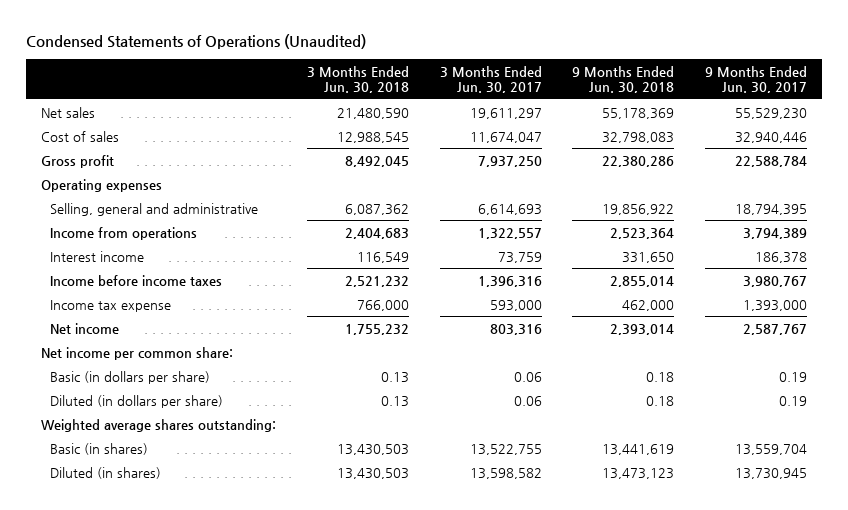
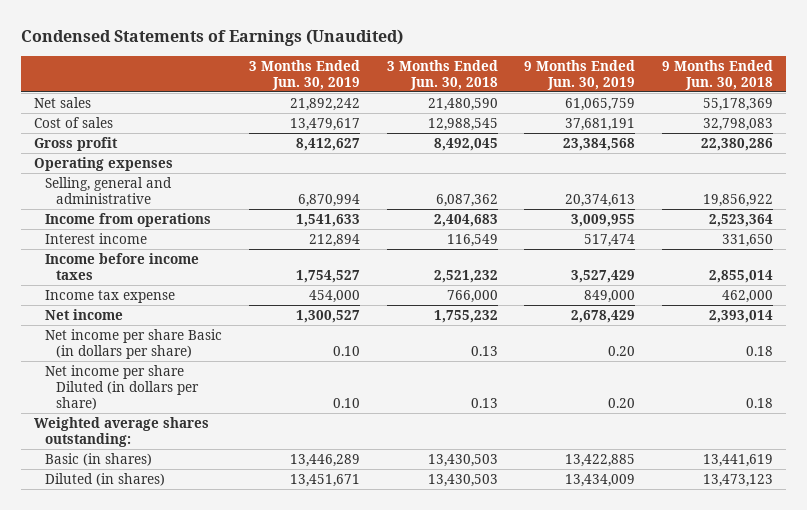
[25,33,366,49] Condensed Statements of Operations (Unaudited) -> [21,29,404,47] Condensed Statements of Earnings (Unaudited)
[439,65,542,94] 3 Months Ended Jun. 30, 2017 -> none
[705,65,808,94] 9 Months Ended Jun. 30, 2017 -> none
none -> [248,59,360,90] 3 Months Ended Jun. 30, 2019
none -> [524,59,636,90] 9 Months Ended Jun. 30, 2019
[41,346,234,360] Net income per common share: -> none
[50,370,211,384] Basic (in dollars per share) -> [45,328,223,359] Net income per share Basic (in dollars per share)
[50,394,224,408] Diluted (in dollars per share) -> [45,364,200,410] Net income per share Diluted (in dollars per share)

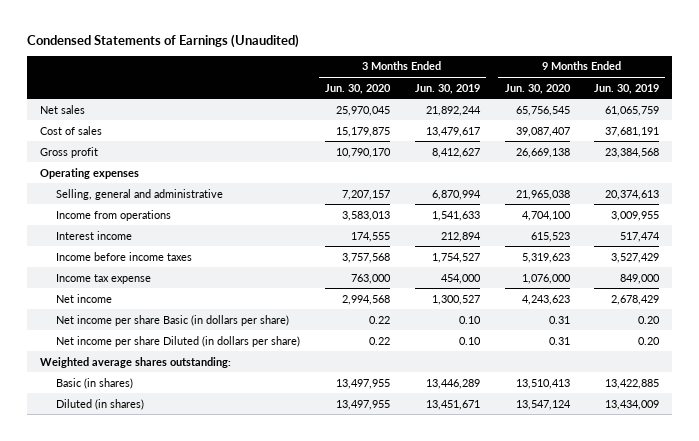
[386,59,498,90] 3 Months Ended Jun. 30, 2018 -> none
[661,59,773,90] 9 Months Ended Jun. 30, 2018 -> none
none -> [325,83,392,94] Jun. 30, 2020
none -> [504,83,571,94] Jun. 30, 2020
[289,97,360,111] 21,892,242 -> [425,105,481,116] 21,892,244

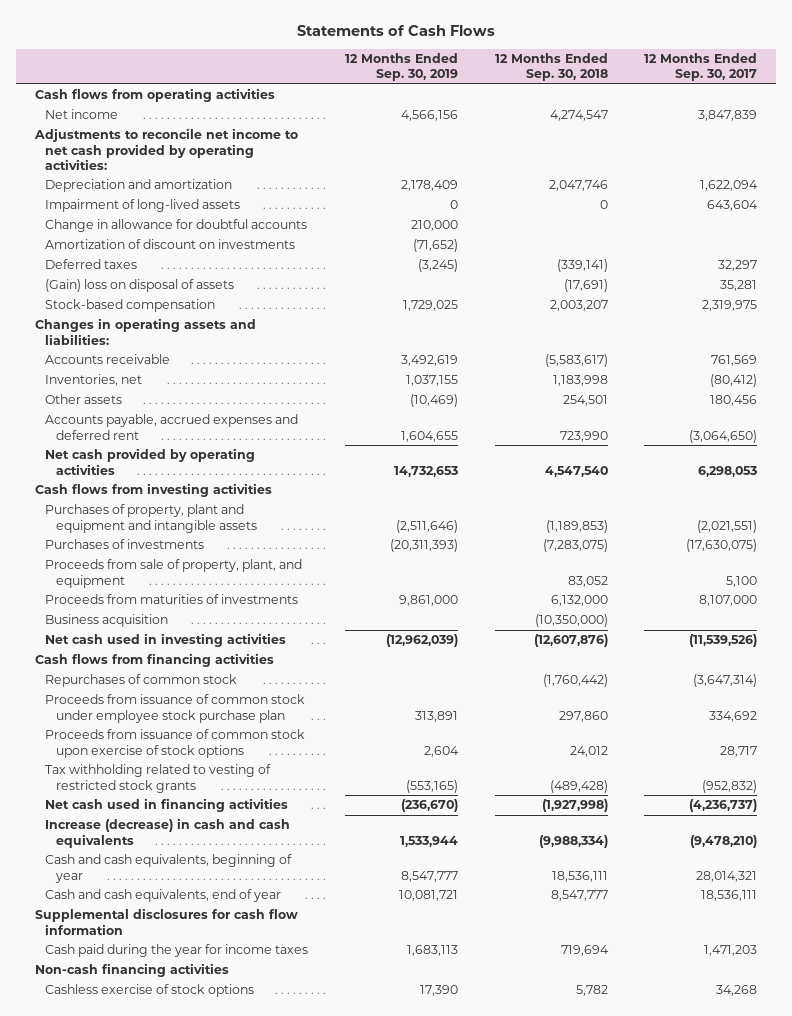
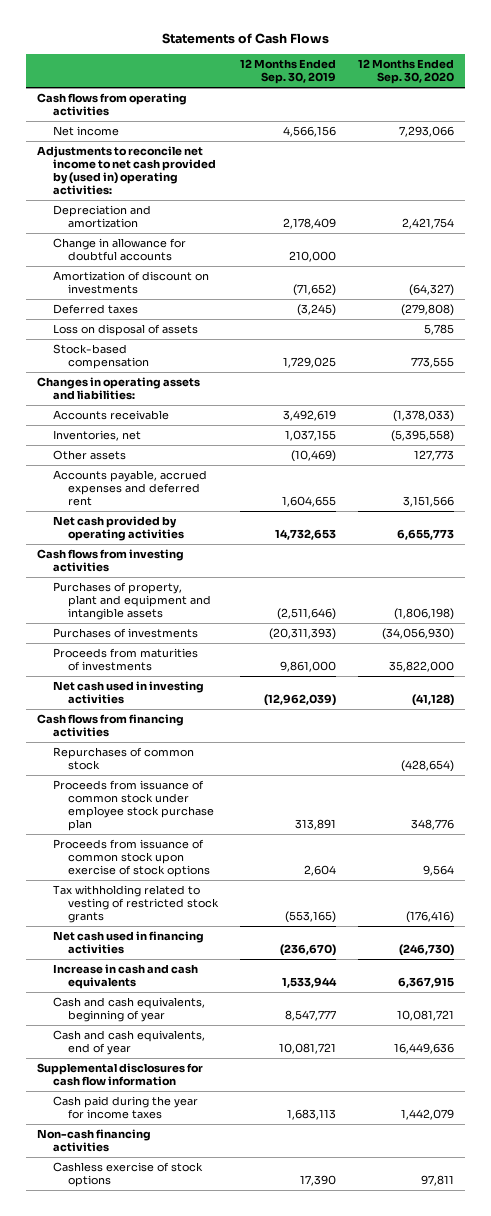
[494,52,608,82] 12 Months Ended Sep. 30, 2018 -> none
[644,52,758,82] 12 Months Ended Sep. 30, 2017 -> none
none -> [358,59,455,85] 12 Months Ended Sep. 30, 2020
[33,128,298,170] Adjustments to reconcile net income to net cash provided by operating activities: -> [36,146,216,195] Adjustments to reconcile net income to net cash provided by (used in) operating activities:
[45,199,241,213] Impairment of long-lived assets -> none
[45,279,235,293] (Gain) loss on disposal of assets -> [52,324,198,337] Loss on disposal of assets
[45,559,303,588] Proceeds from sale of property, plant, and equipment -> none
[45,614,169,628] Business acquisition -> none
[45,818,291,848] Increase (decrease) in cash and cash equivalents -> [52,964,198,990] Increase in cash and cash equivalents

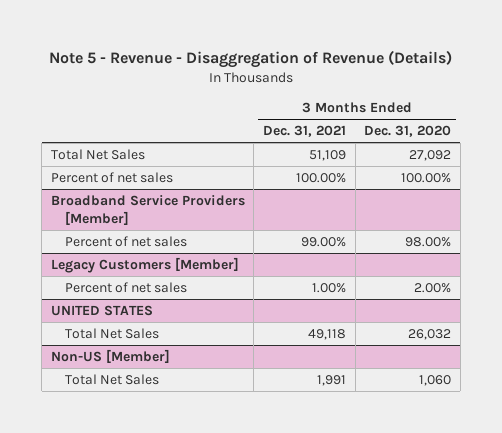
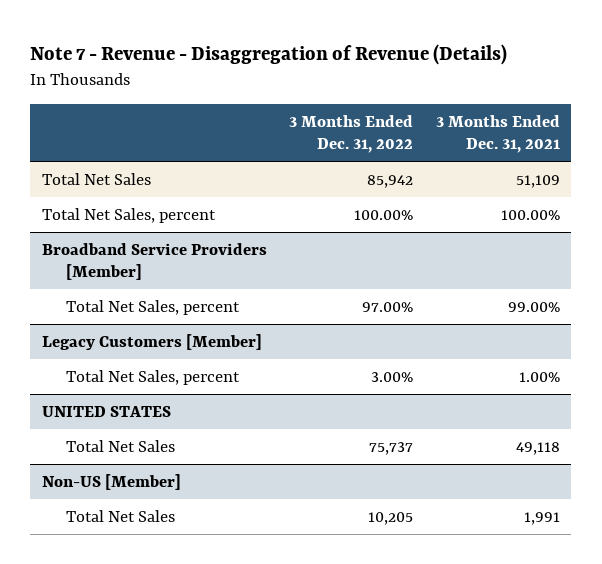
[48,50,452,69] Note 5 - Revenue - Disaggregation of Revenue (Details) -> [30,43,508,65] Note 7 - Revenue - Disaggregation of Revenue (Details)
[364,125,452,138] Dec. 31, 2020 -> none
none -> [289,114,414,154] 3 Months Ended Dec. 31, 2022
[50,171,173,183] Percent of net sales -> [41,207,216,223] Total Net Sales, percent
[64,235,187,247] Percent of net sales -> [66,299,241,315] Total Net Sales, percent
[64,281,187,293] Percent of net sales -> [66,369,241,385] Total Net Sales, percent

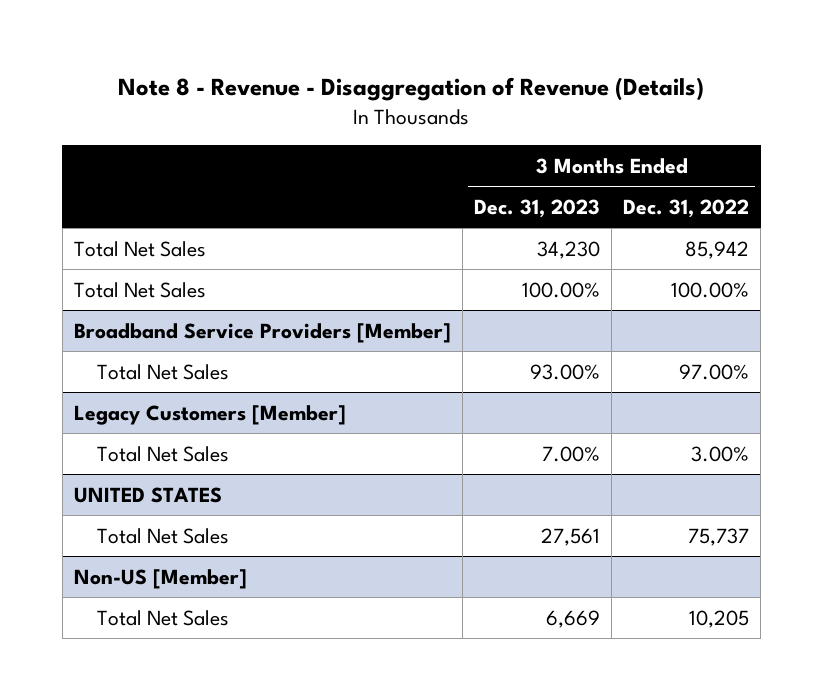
[30,43,508,65] Note 7 - Revenue - Disaggregation of Revenue (Details) -> [118,77,705,102] Note 8 - Revenue - Disaggregation of Revenue (Details)
[436,114,561,154] 3 Months Ended Dec. 31, 2021 -> none
none -> [473,198,600,218] Dec. 31, 2023
[41,207,216,223] Total Net Sales, percent -> [73,281,206,298] Total Net Sales
[66,299,241,315] Total Net Sales, percent -> [97,363,230,380] Total Net Sales
[66,369,241,385] Total Net Sales, percent -> [97,445,230,462] Total Net Sales

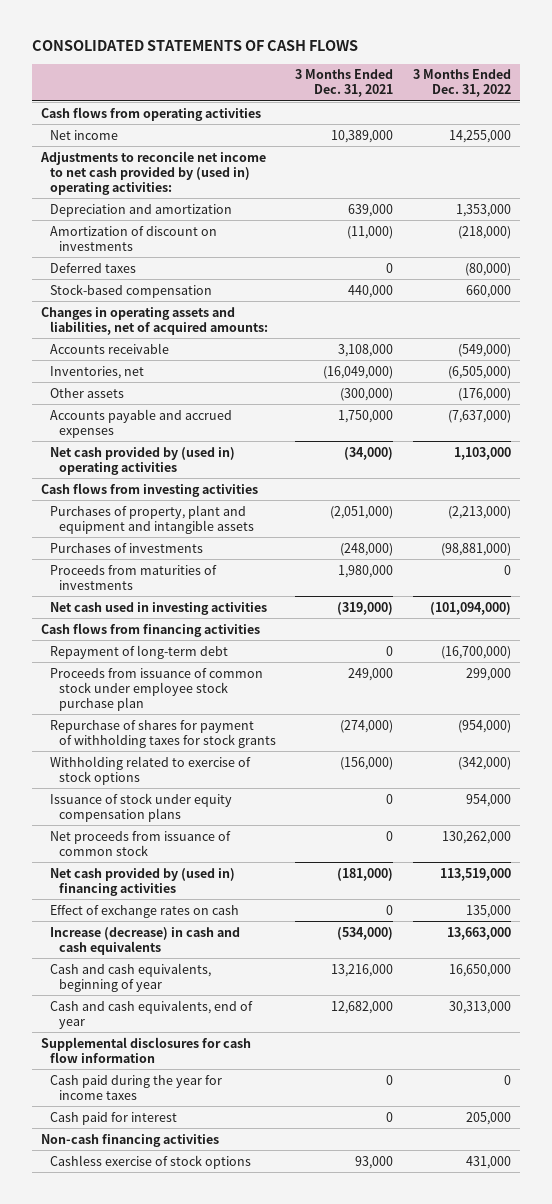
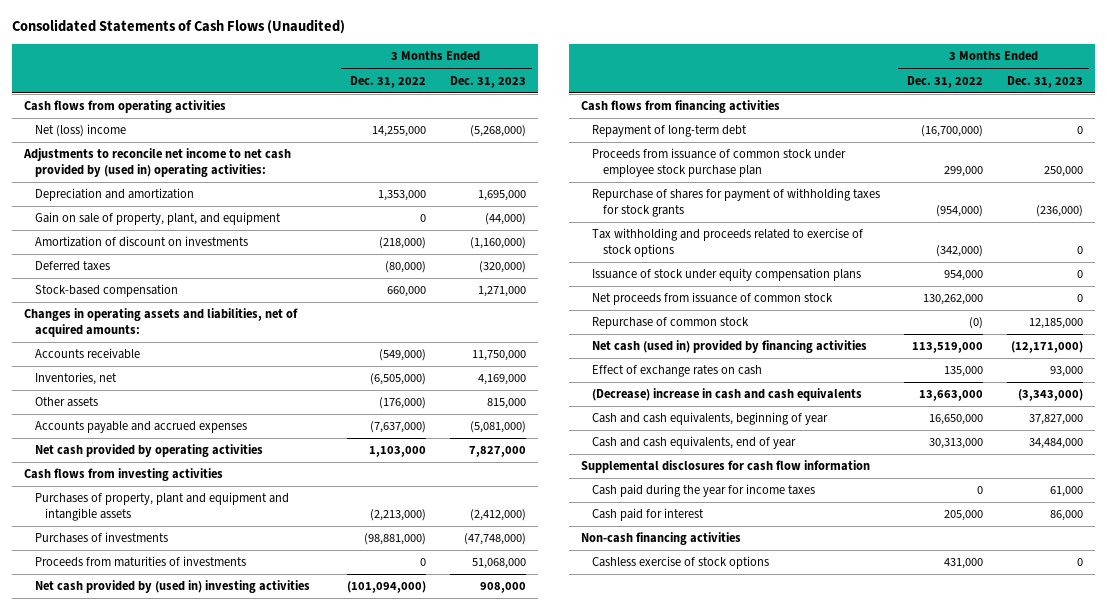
[31,40,358,52] CONSOLIDATED STATEMENTS OF CASH FLOWS -> [11,19,345,35] Consolidated Statements of Cash Flows (Unaudited)
[295,69,394,98] 3 Months Ended Dec. 31, 2021 -> none
none -> [449,75,526,88] Dec. 31, 2023
[50,129,119,140] Net income -> [34,124,126,138] Net (loss) income
none -> [34,212,281,226] Gain on sale of property, plant, and equipment
[50,446,236,475] Net cash provided by (used in) operating activities -> [34,444,263,458] Net cash provided by operating activities
[50,601,268,615] Net cash used in investing activities -> [34,580,310,594] Net cash provided by (used in) investing activities
[50,755,252,785] Withholding related to exercise of stock options -> [592,228,864,258] Tax withholding and proceeds related to exercise of stock options
none -> [592,317,750,330] Repurchase of common stock
[50,867,236,896] Net cash provided by (used in) financing activities -> [592,340,868,354] Net cash (used in) provided by financing activities
[50,926,241,955] Increase (decrease) in cash and cash equivalents -> [592,388,863,402] (Decrease) increase in cash and cash equivalents

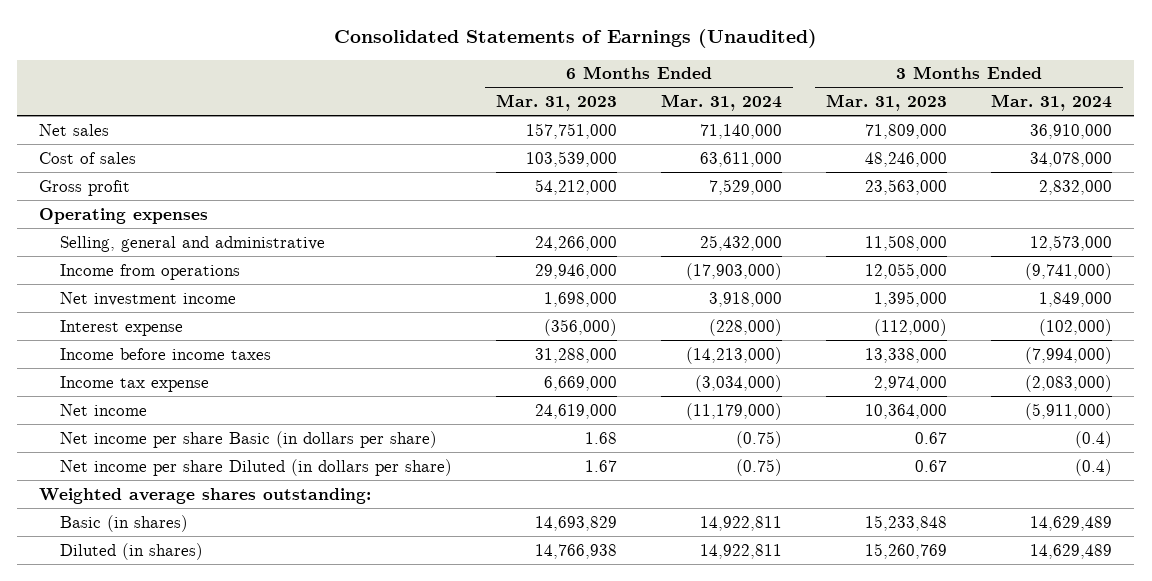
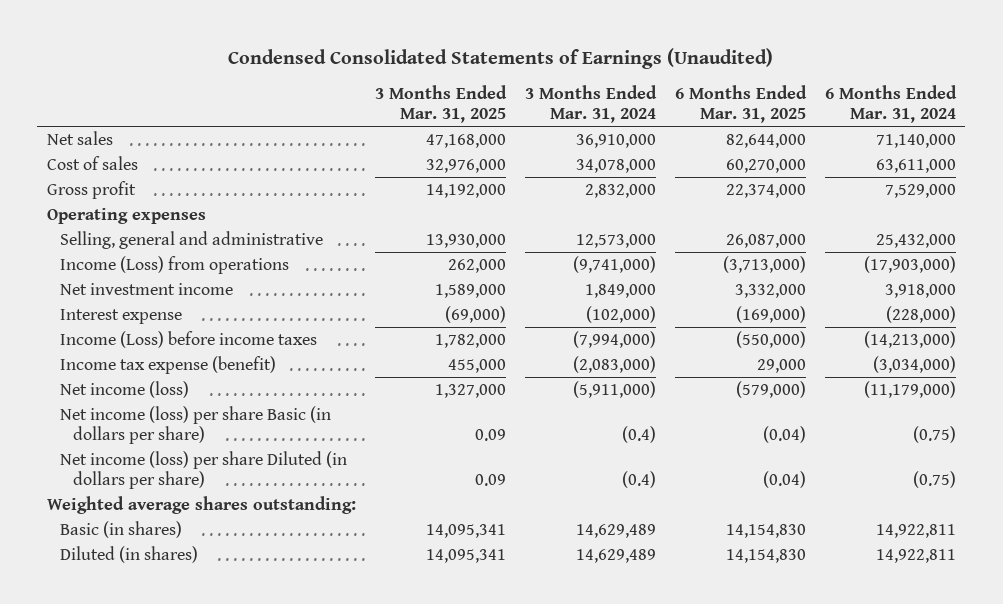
[333,29,817,49] Consolidated Statements of Earnings (Unaudited) -> [228,48,774,70] Condensed Consolidated Statements of Earnings (Unaudited)
[496,94,618,112] Mar. 31, 2023 -> none
[826,94,948,112] Mar. 31, 2023 -> none
none -> [374,85,507,124] 3 Months Ended Mar. 31, 2025
none -> [674,85,807,124] 6 Months Ended Mar. 31, 2025
[60,263,241,280] Income from operations -> [59,255,289,274] Income (Loss) from operations
[60,347,272,360] Income before income taxes -> [59,330,317,348] Income (Loss) before income taxes
[60,375,210,392] Income tax expense -> [59,355,276,374] Income tax expense (benefit)
[60,403,148,416] Net income -> [59,380,189,398] Net income (loss)
[60,430,438,448] Net income per share Basic (in dollars per share) -> [59,405,331,444] Net income (loss) per share Basic (in dollars per share)
[60,458,453,476] Net income per share Diluted (in dollars per share) -> [59,450,347,489] Net income (loss) per share Diluted (in dollars per share)

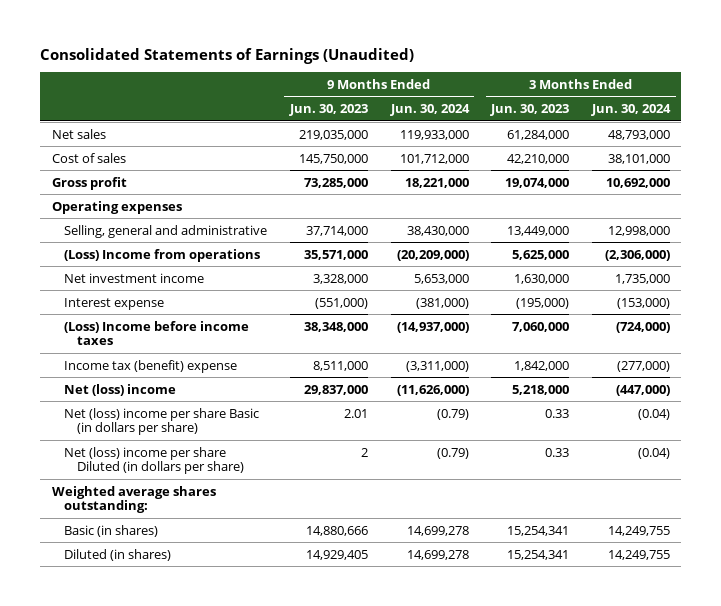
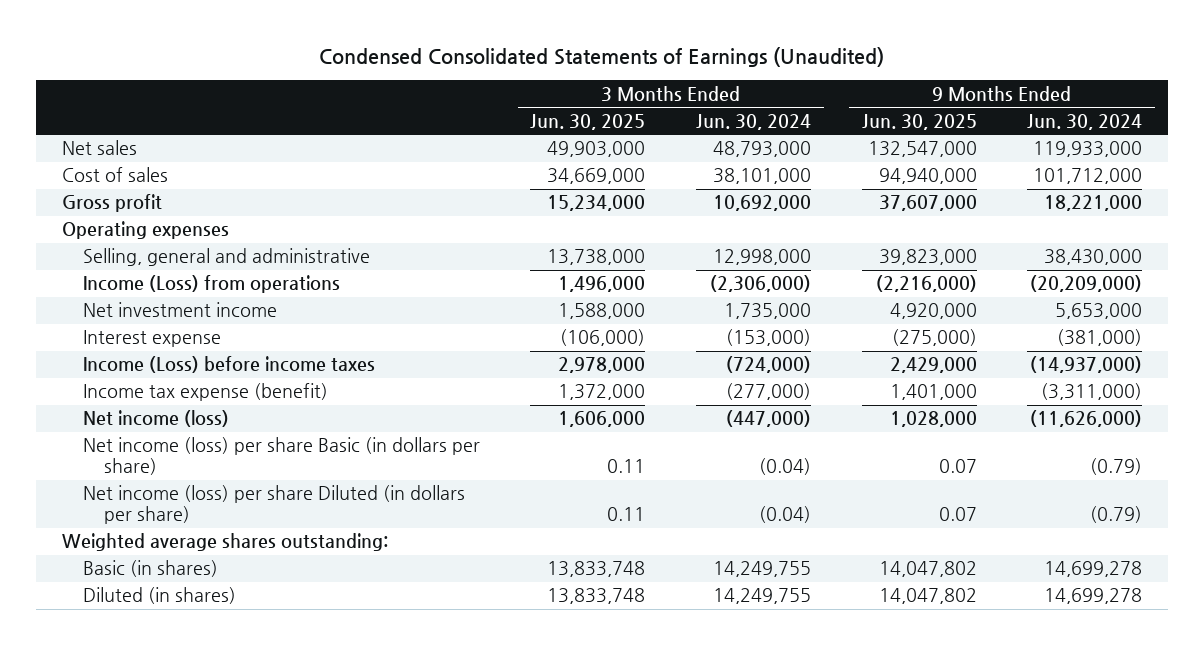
[40,47,415,64] Consolidated Statements of Earnings (Unaudited) -> [319,47,885,68] Condensed Consolidated Statements of Earnings (Unaudited)
[289,103,369,116] Jun. 30, 2023 -> none
[490,103,570,116] Jun. 30, 2023 -> none
none -> [530,113,646,130] Jun. 30, 2025
none -> [861,113,977,130] Jun. 30, 2025
[64,248,261,262] (Loss) Income from operations -> [82,275,340,294] Income (Loss) from operations
[64,320,250,346] (Loss) Income before income taxes -> [82,356,375,374] Income (Loss) before income taxes
[64,359,238,373] Income tax (benefit) expense -> [82,383,328,402] Income tax expense (benefit)
[64,383,177,396] Net (loss) income -> [82,410,229,428] Net income (loss)
[64,407,260,436] Net (loss) income per share Basic (in dollars per share) -> [82,437,480,476] Net income (loss) per share Basic (in dollars per share)
[64,446,245,475] Net (loss) income per share Diluted (in dollars per share) -> [82,485,465,525] Net income (loss) per share Diluted (in dollars per share)

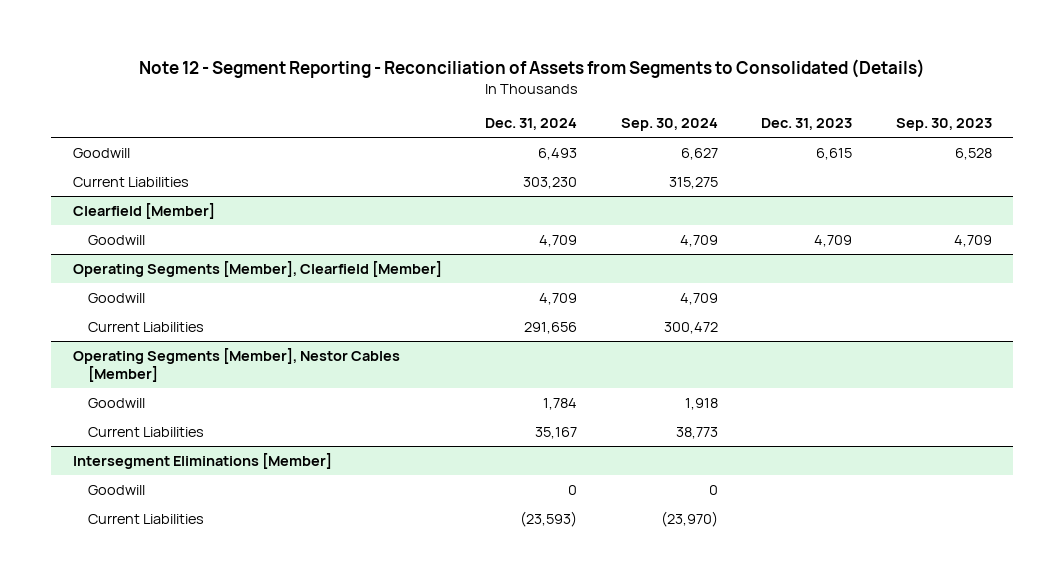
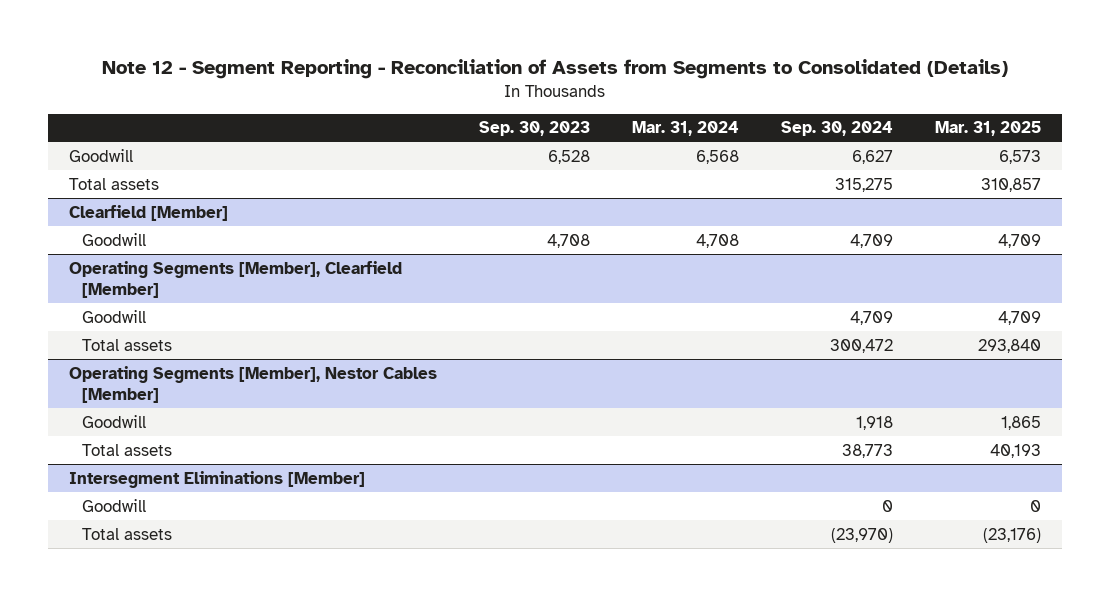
[485,118,578,131] Dec. 31, 2024 -> none
[761,118,853,131] Dec. 31, 2023 -> none
none -> [631,121,739,137] Mar. 31, 2024
none -> [934,121,1041,137] Mar. 31, 2025
[72,176,189,187] Current Liabilities -> [68,177,159,190] Total assets
[953,234,992,247] 4,709 -> [546,233,590,248] 4,708
[88,321,205,332] Current Liabilities -> [82,338,173,351] Total assets
[88,426,205,437] Current Liabilities -> [82,443,173,456] Total assets
[88,513,205,524] Current Liabilities -> [82,527,173,540] Total assets

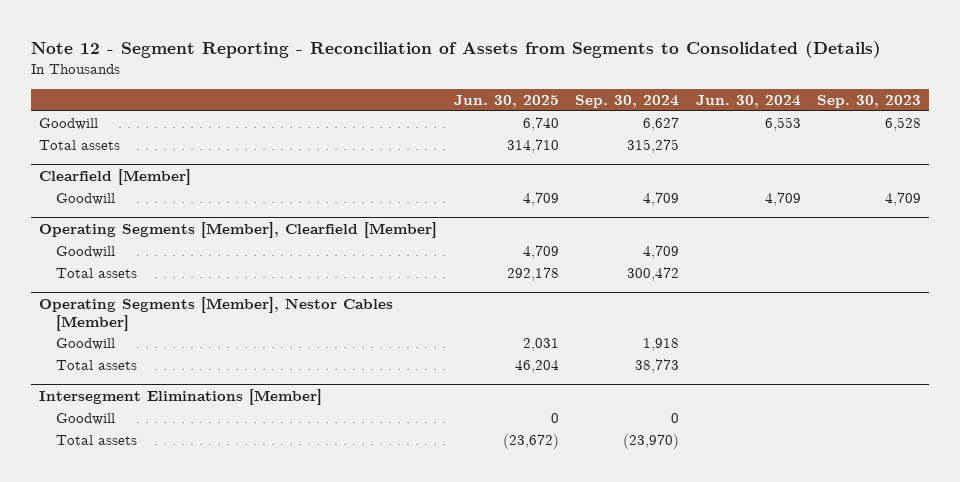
[631,121,739,137] Mar. 31, 2024 -> none
[934,121,1041,137] Mar. 31, 2025 -> none
none -> [453,94,559,108] Jun. 30, 2025
none -> [695,94,801,108] Jun. 30, 2024
[546,233,590,248] 4,708 -> [885,191,922,206] 4,709

